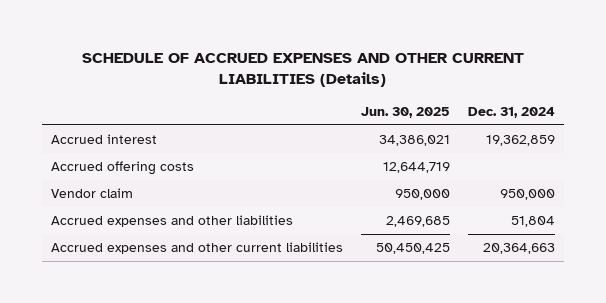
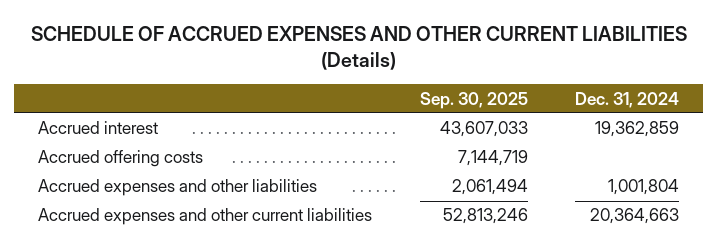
[360,106,450,118] Jun. 30, 2025 -> none
none -> [419,91,528,109] Sep. 30, 2025
[50,188,133,199] Vendor claim -> none
[510,216,555,228] 51,804 -> [607,179,679,196] 1,001,804

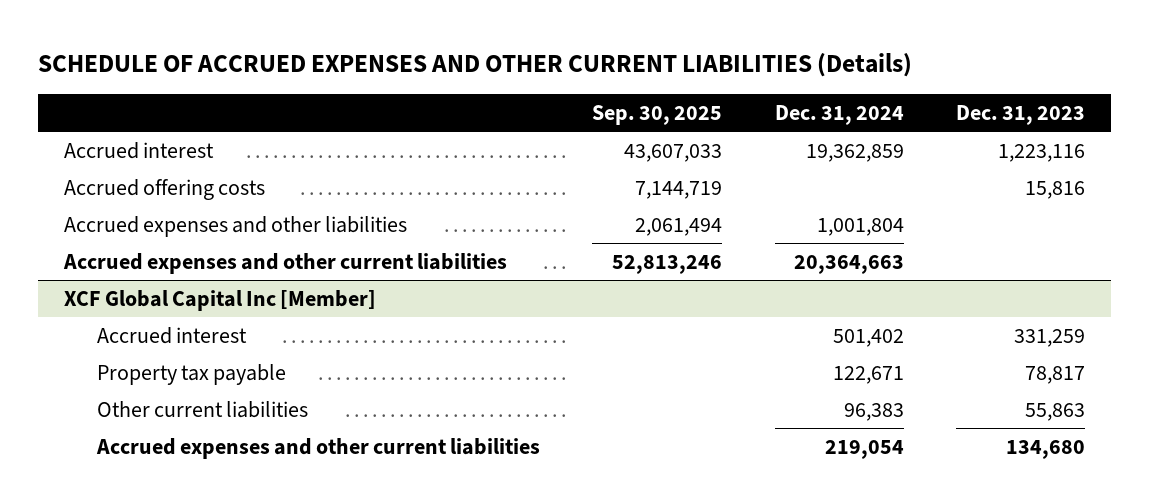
none -> [956,104,1086,125] Dec. 31, 2023
none -> [64,289,377,311] XCF Global Capital Inc [Member]
none -> [96,326,247,344] Accrued interest
none -> [96,363,286,385] Property tax payable
none -> [96,400,308,418] Other current liabilities
none -> [95,437,540,459] Accrued expenses and other current liabilities

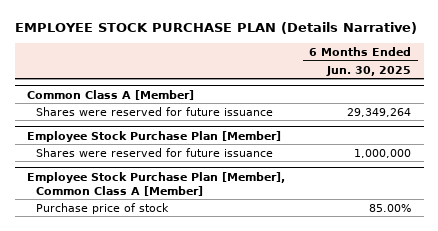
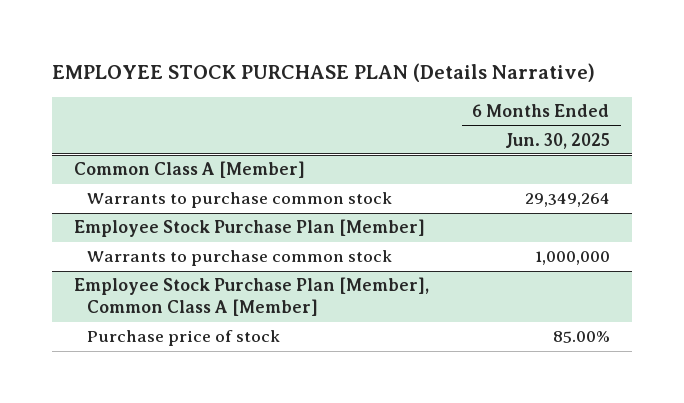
[36,106,274,116] Shares were reserved for future issuance -> [87,192,393,209] Warrants to purchase common stock
[36,147,274,157] Shares were reserved for future issuance -> [87,250,393,267] Warrants to purchase common stock

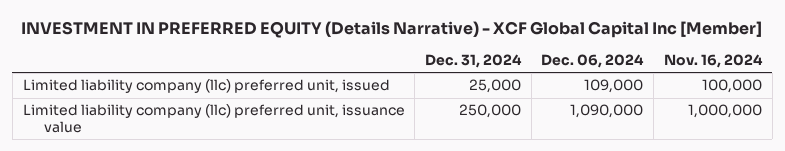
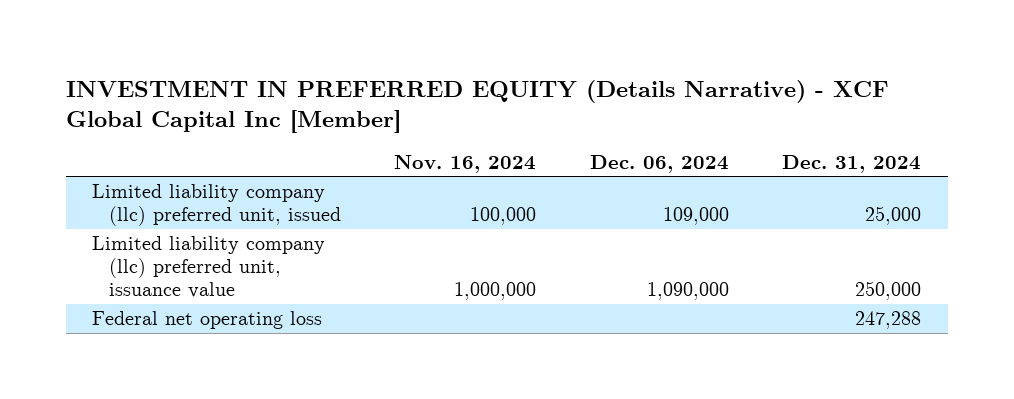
none -> [92,311,323,330] Federal net operating loss

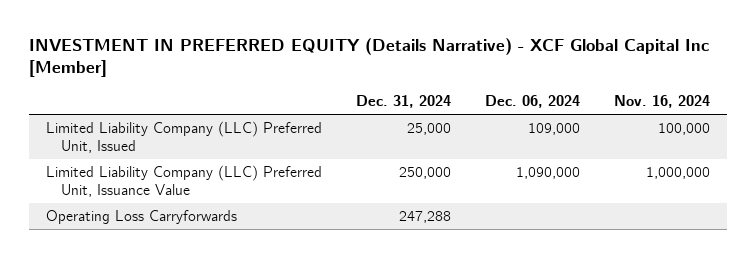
[92,184,341,227] Limited liability company (llc) preferred unit, issued -> [45,121,322,153] Limited Liability Company (LLC) Preferred Unit, Issued
[92,236,326,299] Limited liability company (llc) preferred unit, issuance value -> [45,165,322,197] Limited Liability Company (LLC) Preferred Unit, Issuance Value
[92,311,323,330] Federal net operating loss -> [45,210,237,225] Operating Loss Carryforwards

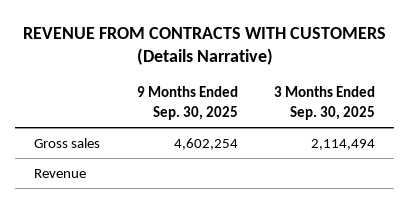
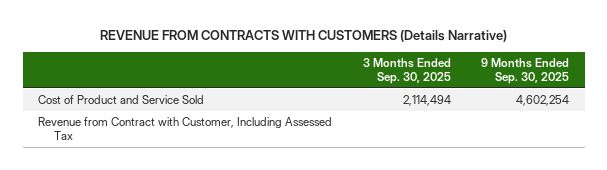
[33,138,100,149] Gross sales -> [38,95,205,105] Cost of Product and Service Sold
[33,169,86,179] Revenue -> [38,117,333,141] Revenue from Contract with Customer, Including Assessed Tax

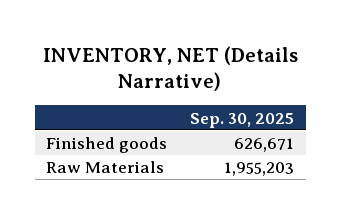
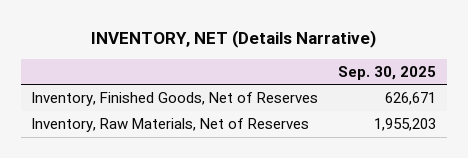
[46,137,168,154] Finished goods -> [31,92,319,107] Inventory, Finished Goods, Net of Reserves
[46,161,165,174] Raw Materials -> [31,118,310,133] Inventory, Raw Materials, Net of Reserves

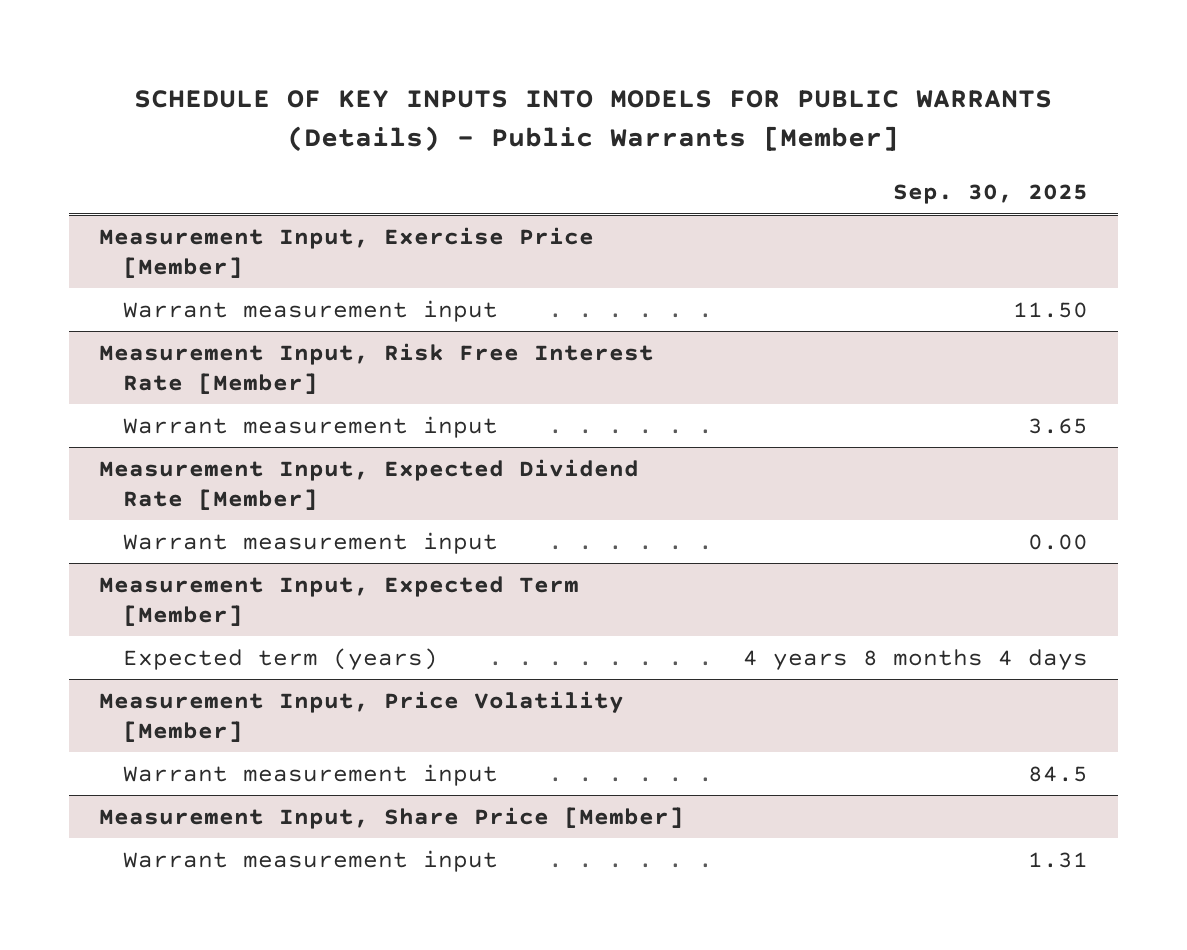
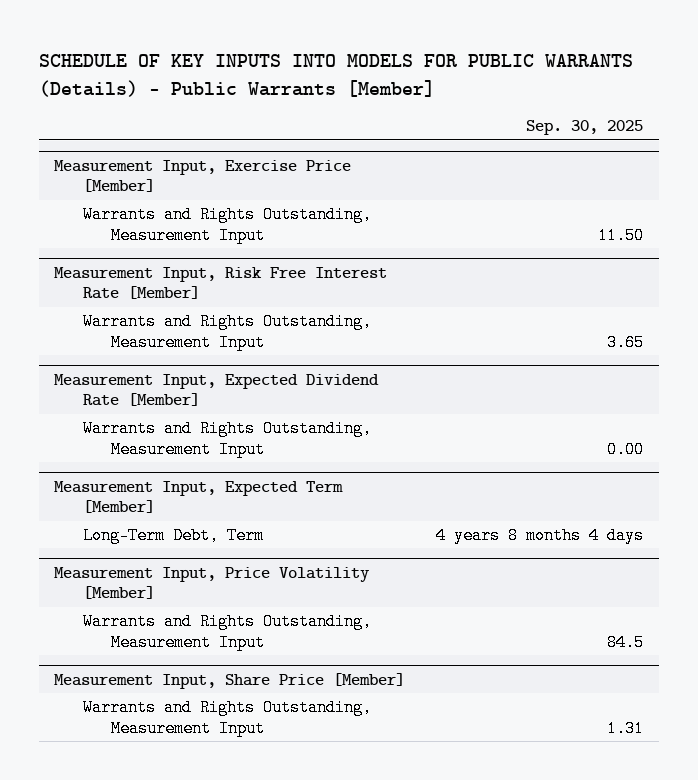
[122,299,498,322] Warrant measurement input -> [82,206,372,244] Warrants and Rights Outstanding, Measurement Input
[122,415,498,438] Warrant measurement input -> [82,313,372,351] Warrants and Rights Outstanding, Measurement Input
[122,531,498,554] Warrant measurement input -> [82,420,372,458] Warrants and Rights Outstanding, Measurement Input
[122,647,438,670] Expected term (years) -> [82,527,264,545] Long-Term Debt, Term
[122,763,498,786] Warrant measurement input -> [82,613,372,651] Warrants and Rights Outstanding, Measurement Input
[122,849,498,872] Warrant measurement input -> [82,699,372,737] Warrants and Rights Outstanding, Measurement Input

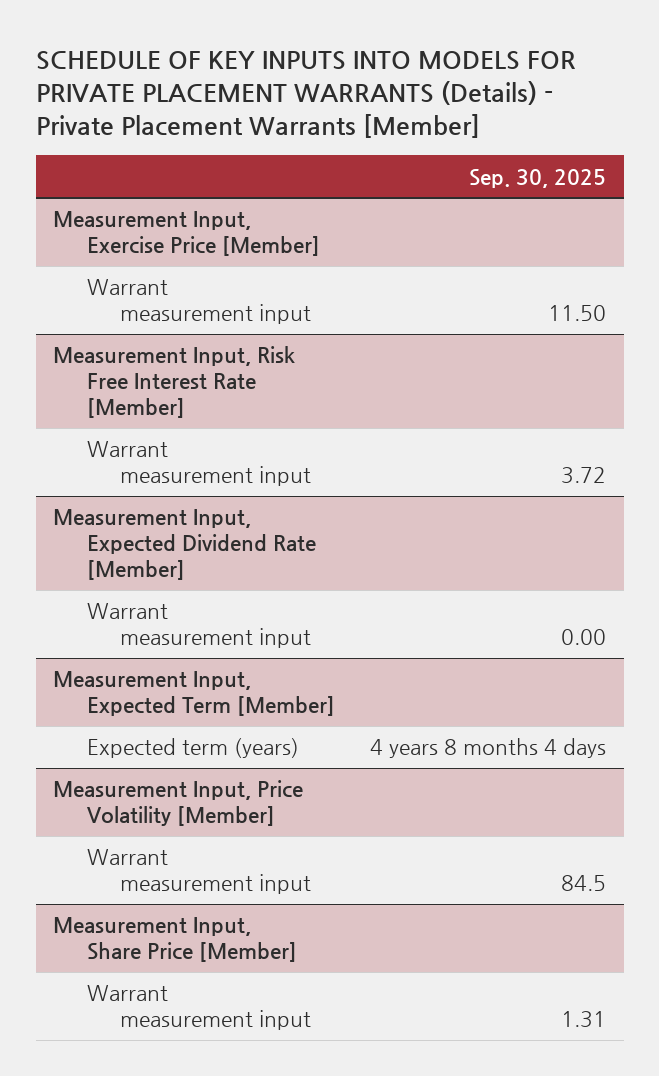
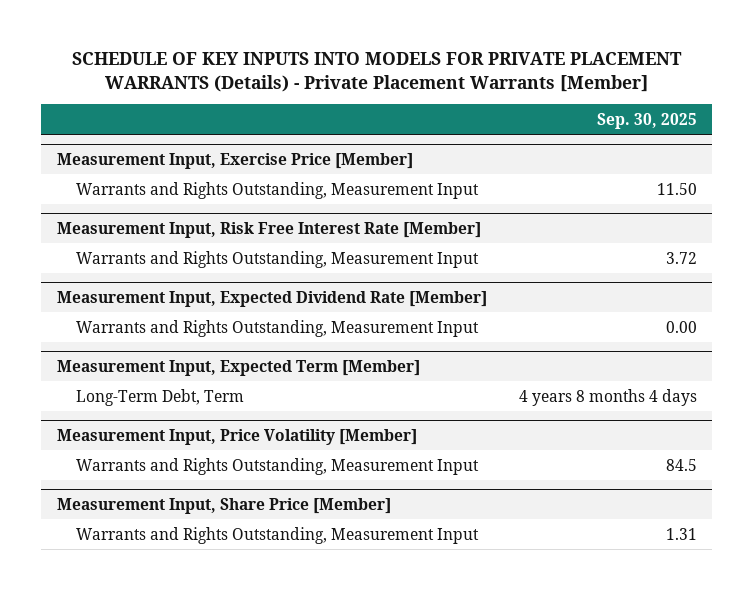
[86,279,311,325] Warrant measurement input -> [76,181,480,199] Warrants and Rights Outstanding, Measurement Input
[86,441,311,487] Warrant measurement input -> [76,250,480,268] Warrants and Rights Outstanding, Measurement Input
[86,603,311,649] Warrant measurement input -> [76,319,480,337] Warrants and Rights Outstanding, Measurement Input
[86,738,299,759] Expected term (years) -> [76,388,245,406] Long-Term Debt, Term
[86,849,311,895] Warrant measurement input -> [76,457,480,475] Warrants and Rights Outstanding, Measurement Input
[86,985,311,1031] Warrant measurement input -> [76,526,480,544] Warrants and Rights Outstanding, Measurement Input

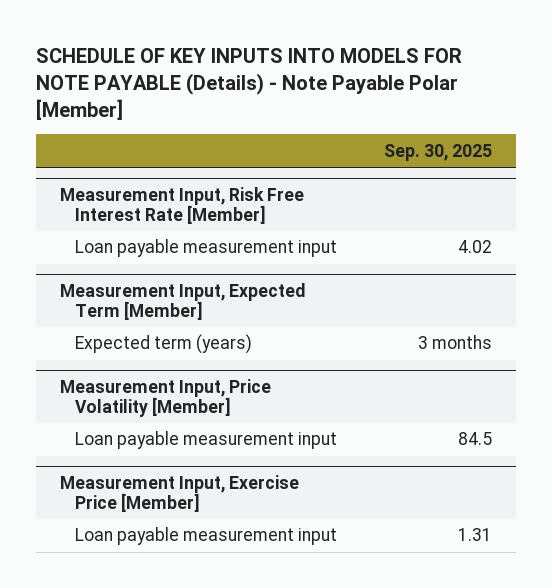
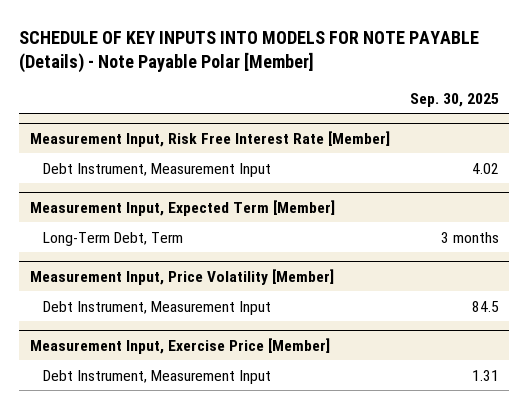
[75,239,338,258] Loan payable measurement input -> [43,162,272,177] Debt Instrument, Measurement Input
[75,334,253,355] Expected term (years) -> [43,231,184,246] Long-Term Debt, Term
[75,431,338,450] Loan payable measurement input -> [43,300,272,315] Debt Instrument, Measurement Input
[75,527,338,546] Loan payable measurement input -> [43,369,272,384] Debt Instrument, Measurement Input

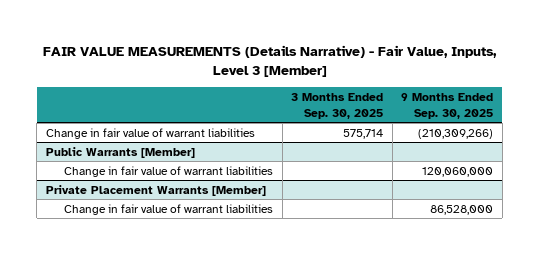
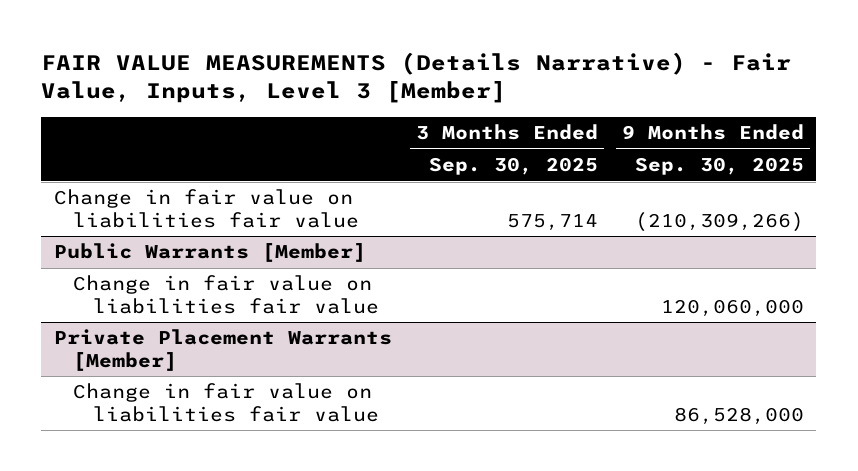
[45,127,255,139] Change in fair value of warrant liabilities -> [53,189,360,228] Change in fair value on liabilities fair value
[64,165,274,177] Change in fair value of warrant liabilities -> [73,275,380,314] Change in fair value on liabilities fair value
[64,203,274,215] Change in fair value of warrant liabilities -> [73,383,380,422] Change in fair value on liabilities fair value

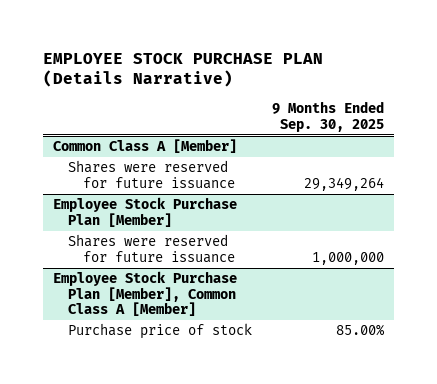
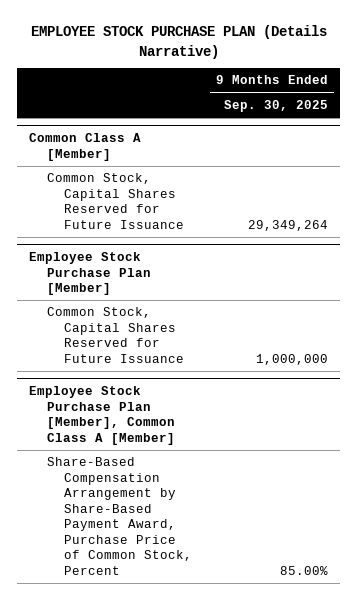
[67,160,235,189] Shares were reserved for future issuance -> [46,173,185,229] Common Stock, Capital Shares Reserved for Future Issuance
[67,234,235,263] Shares were reserved for future issuance -> [46,307,185,363] Common Stock, Capital Shares Reserved for Future Issuance
[67,323,252,340] Purchase price of stock -> [46,457,193,575] Share-Based Compensation Arrangement by Share-Based Payment Award, Purchase Price of Common Stock, Percent

